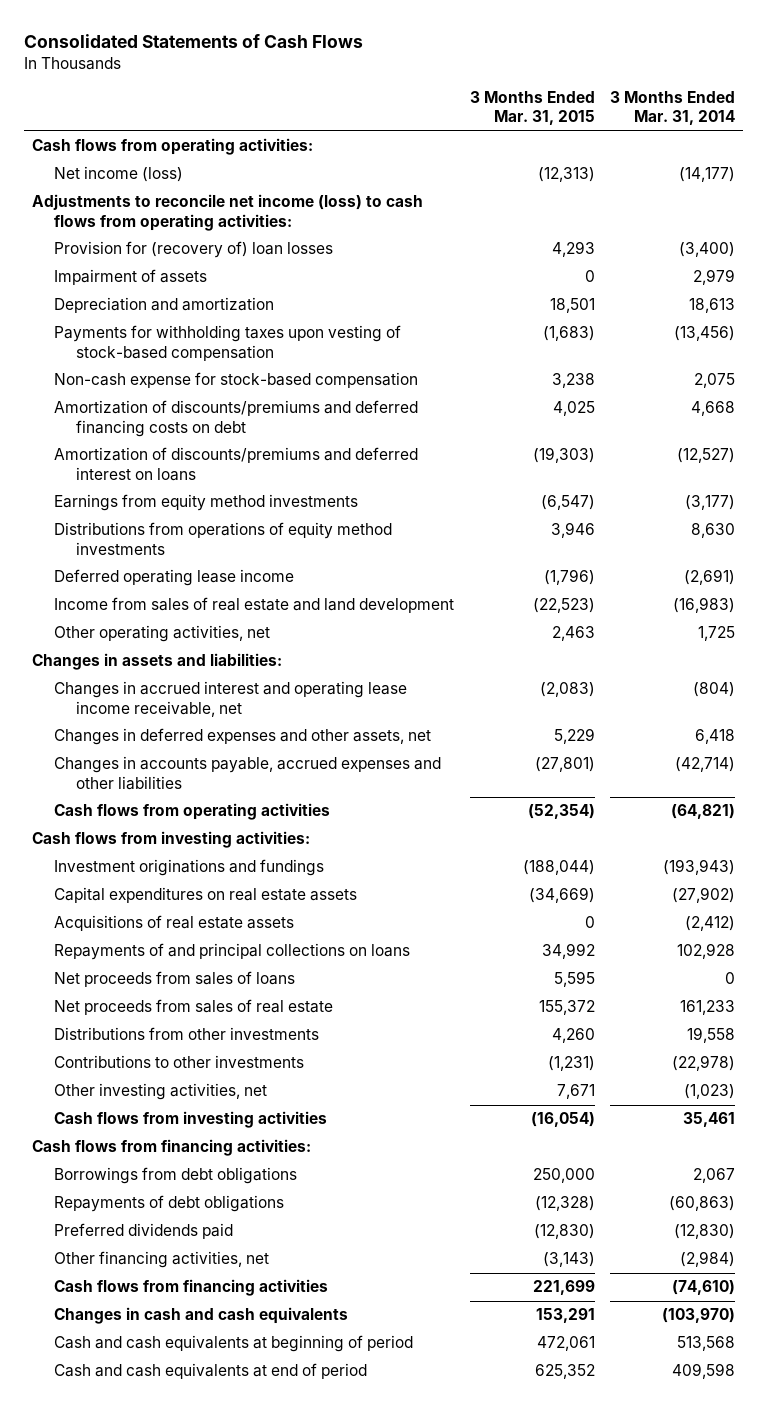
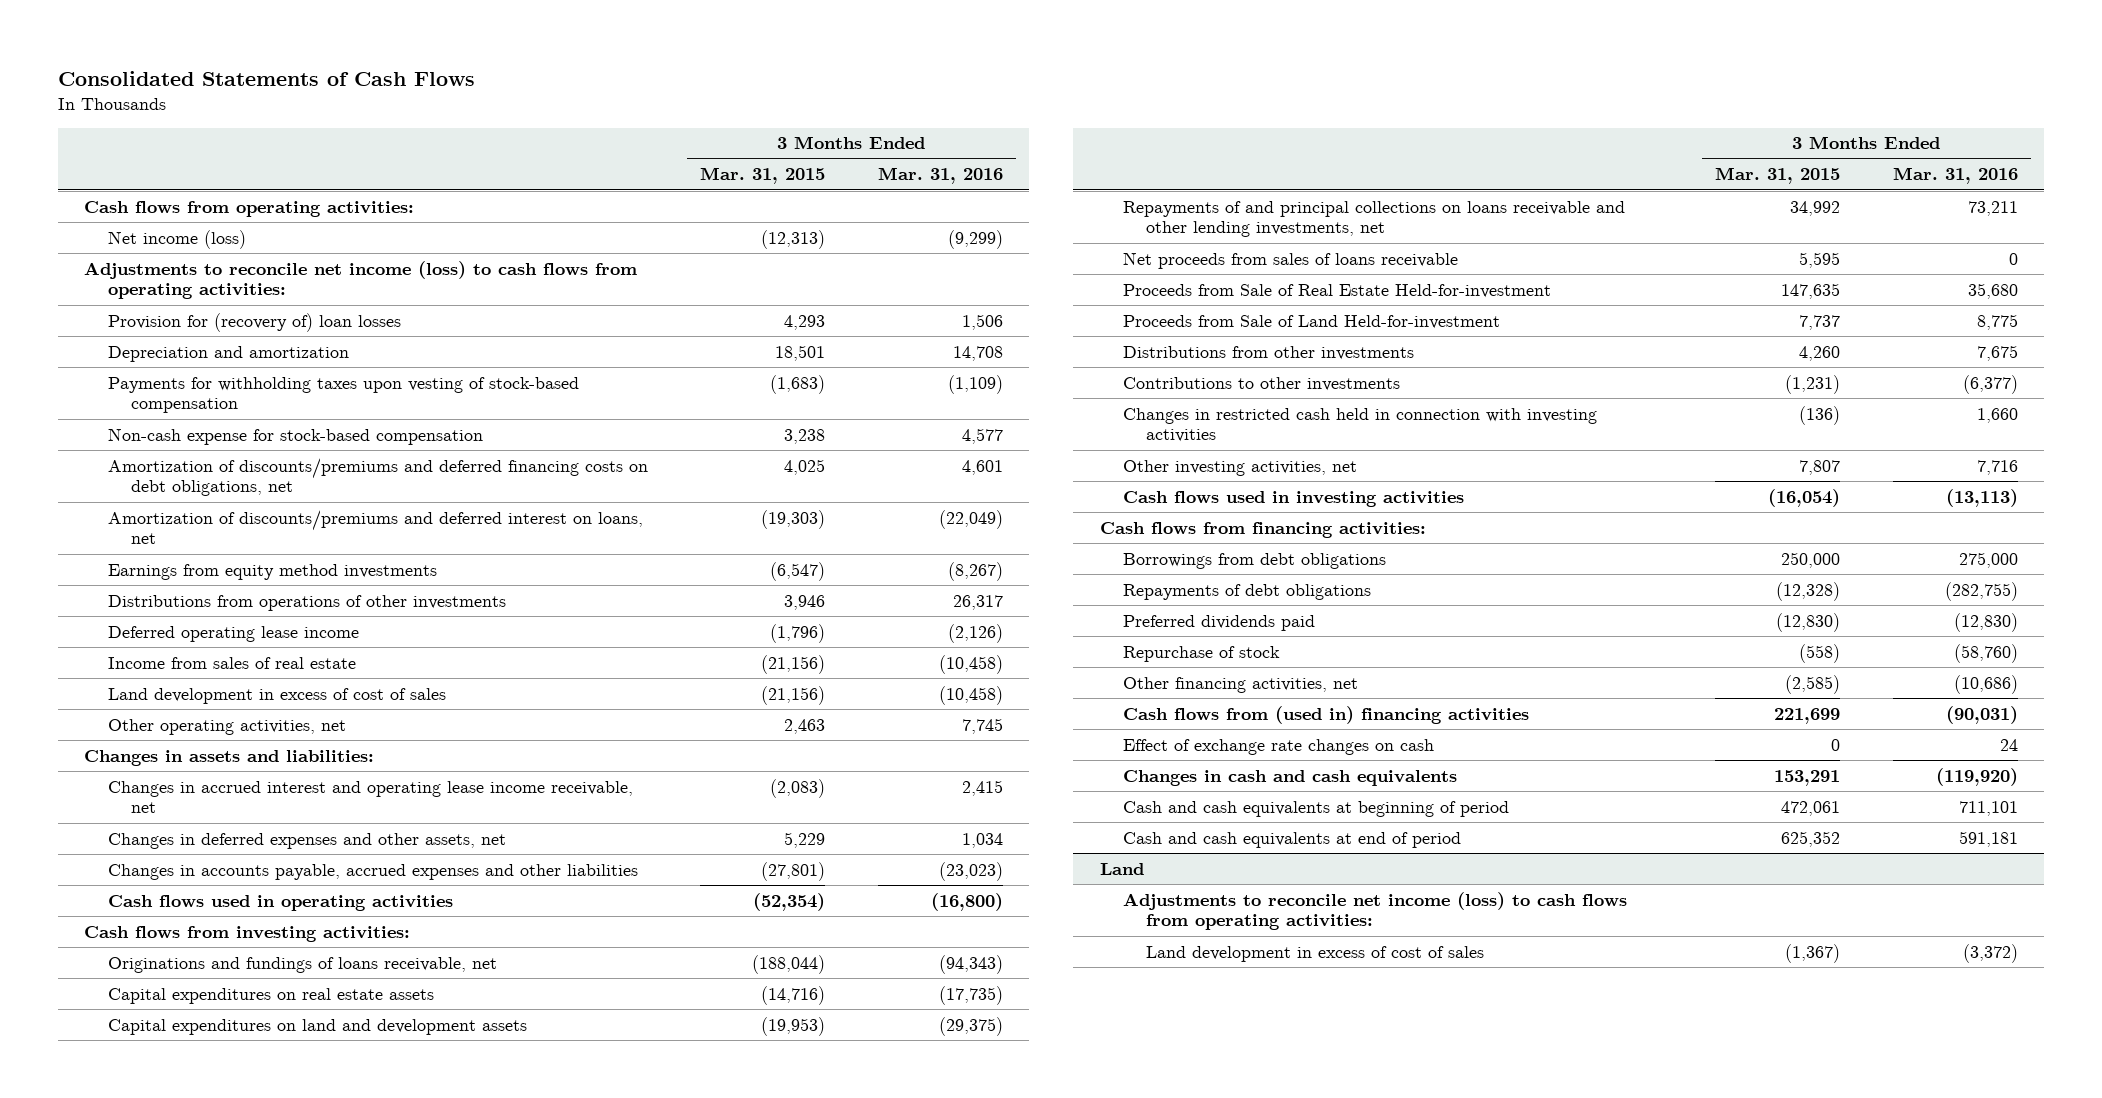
[610,91,736,126] 3 Months Ended Mar. 31, 2014 -> none
none -> [877,167,1003,185] Mar. 31, 2016
[54,269,208,286] Impairment of assets -> none
[54,400,419,437] Amortization of discounts/premiums and deferred financing costs on debt -> [107,457,648,497] Amortization of discounts/premiums and deferred financing costs on debt obligations, net
[54,447,419,481] Amortization of discounts/premiums and deferred interest on loans -> [107,509,643,545] Amortization of discounts/premiums and deferred interest on loans, net
[54,522,393,555] Distributions from operations of equity method investments -> [107,594,506,611] Distributions from operations of other investments
[54,597,455,614] Income from sales of real estate and land development -> [107,656,356,669] Income from sales of real estate
[532,598,595,614] (22,523) -> [761,654,826,674] (21,156)
none -> [107,687,446,704] Land development in excess of cost of sales
[54,803,331,821] Cash flows from operating activities -> [107,894,453,911] Cash flows used in operating activities
[54,915,295,932] Acquisitions of real estate assets -> none
[54,999,334,1016] Net proceeds from sales of real estate -> none
[54,859,325,877] Investment originations and fundings -> [107,956,497,973] Originations and fundings of loans receivable, net
[528,887,595,904] (34,669) -> [761,985,826,1005] (14,716)
none -> [107,1018,527,1035] Capital expenditures on land and development assets
[54,943,411,961] Repayments of and principal collections on loans -> [1122,200,1625,238] Repayments of and principal collections on loans receivable and other lending investments, net
[54,971,296,988] Net proceeds from sales of loans -> [1122,251,1458,269] Net proceeds from sales of loans receivable
none -> [1122,283,1551,298] Proceeds from Sale of Real Estate Held-for-investment
none -> [1122,314,1500,329] Proceeds from Sale of Land Held-for-investment
none -> [1122,407,1597,443] Changes in restricted cash held in connection with investing activities
[556,1084,595,1100] 7,671 -> [1799,459,1841,475] 7,807
[54,1111,328,1129] Cash flows from investing activities -> [1122,490,1464,507] Cash flows used in investing activities
none -> [1122,645,1280,662] Repurchase of stock
[542,1252,595,1268] (3,143) -> [1785,674,1841,694] (2,585)
[54,1279,329,1297] Cash flows from financing activities -> [1122,705,1529,724] Cash flows from (used in) financing activities
none -> [1122,738,1434,755] Effect of exchange rate changes on cash
none -> [1099,862,1144,875] Land
none -> [1122,891,1627,931] Adjustments to reconcile net income (loss) to cash flows from operating activities:
none -> [1145,945,1484,962] Land development in excess of cost of sales

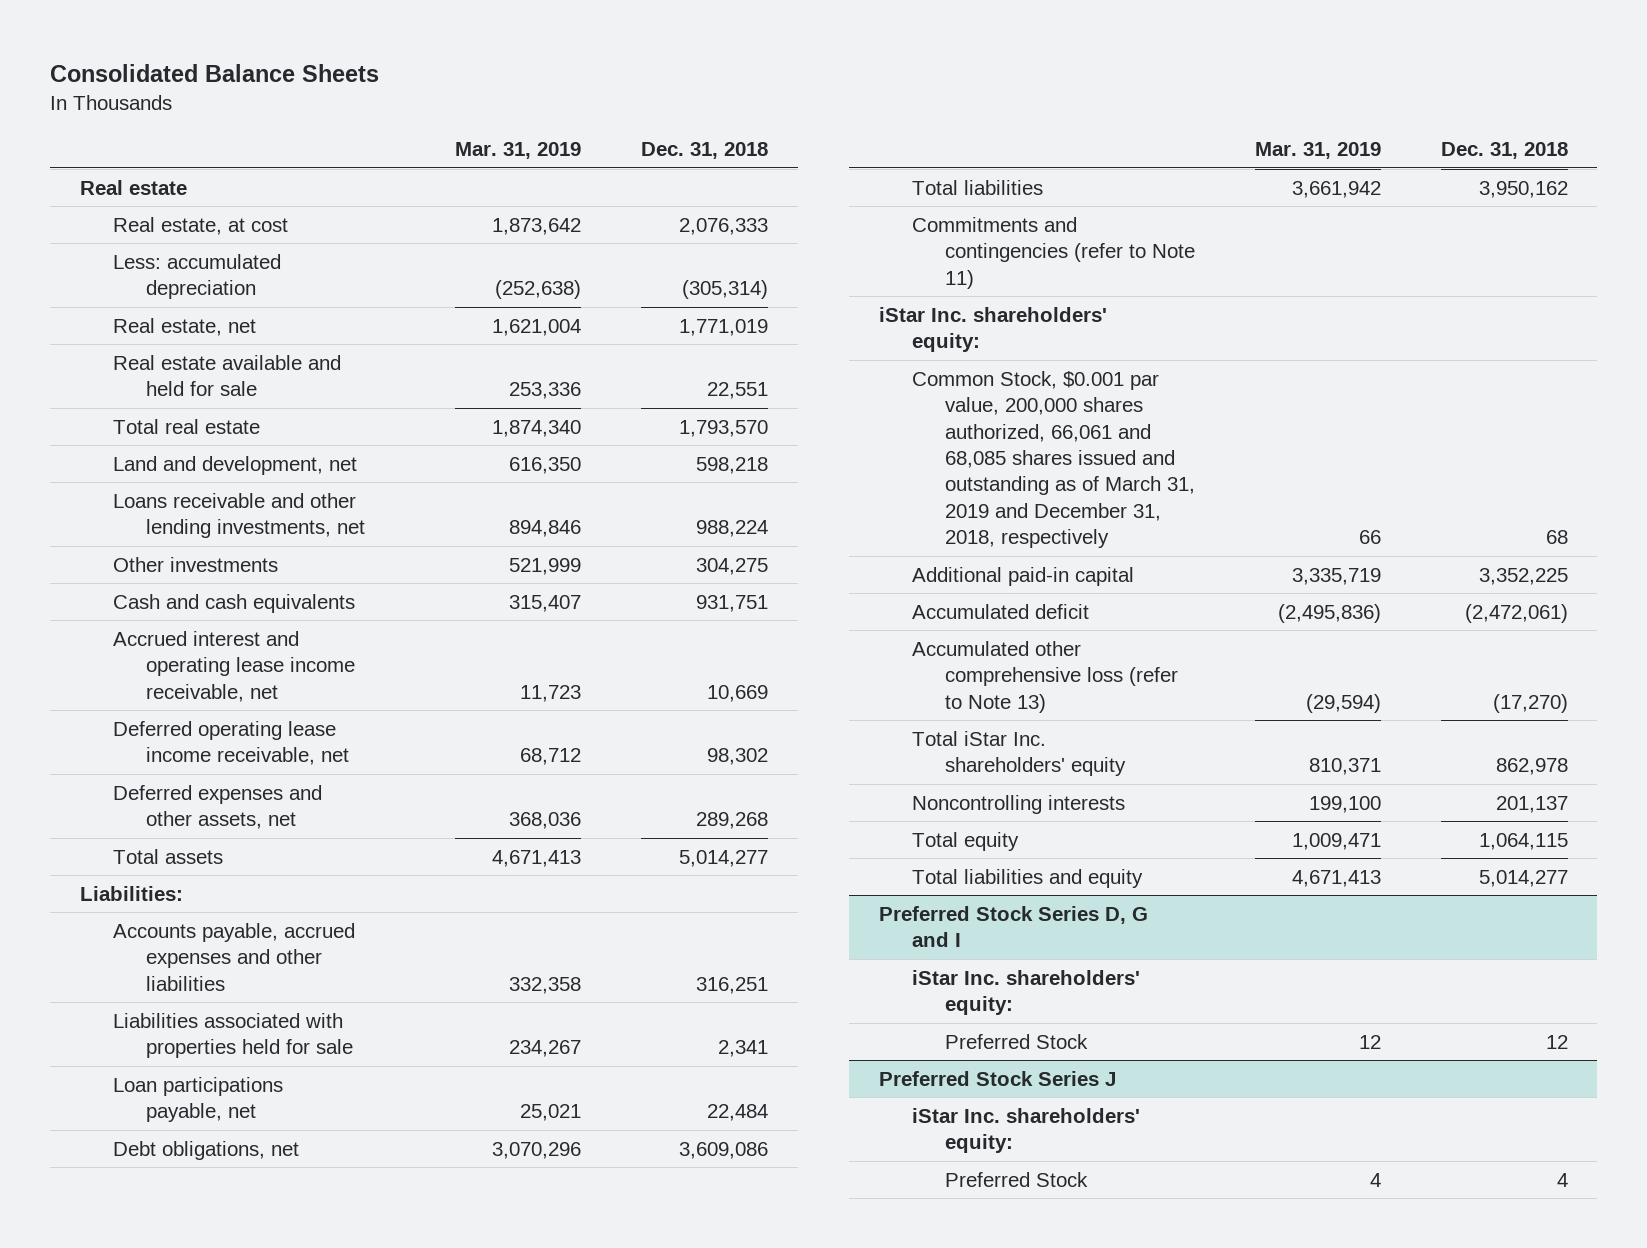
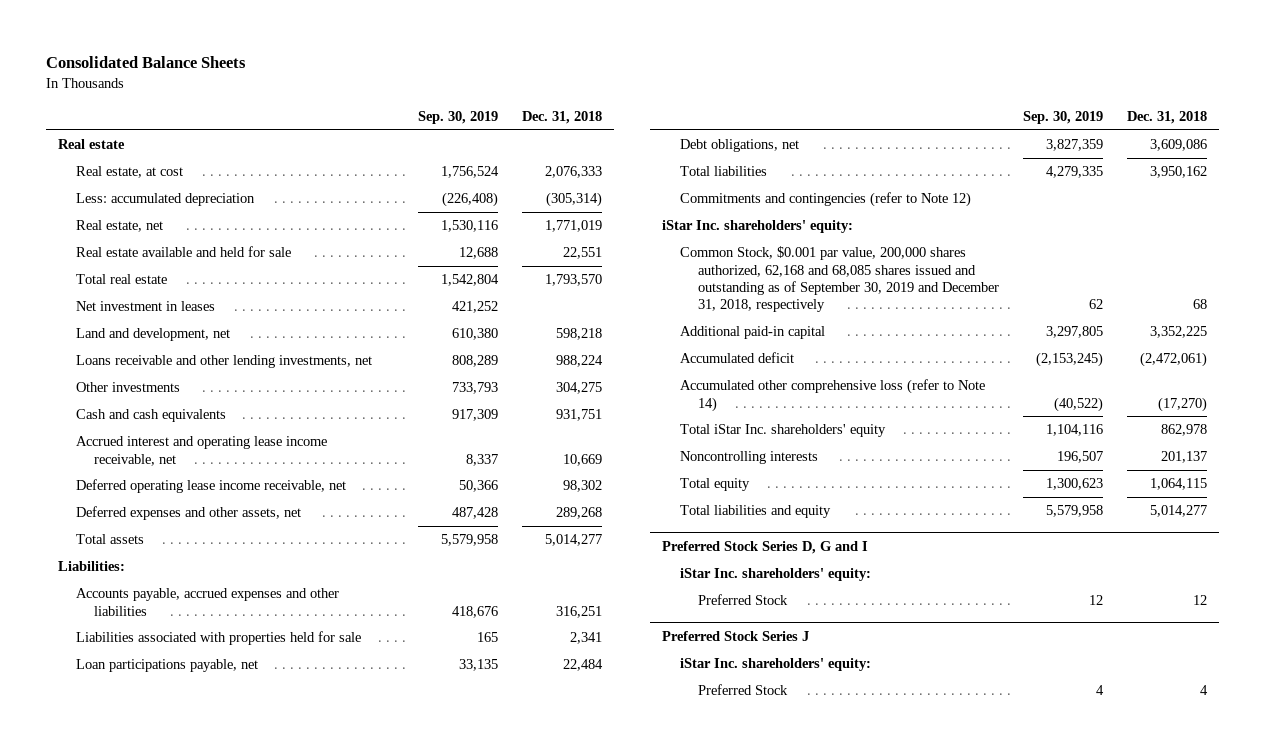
[455,142,582,160] Mar. 31, 2019 -> none
none -> [418,111,499,125] Sep. 30, 2019
none -> [75,301,215,312] Net investment in leases
[912,216,1196,289] Commitments and contingencies (refer to Note 11) -> [680,192,972,208] Commitments and contingencies (refer to Note 12)
[912,370,1196,549] Common Stock, $0.001 par value, 200,000 shares authorized, 66,061 and 68,085 shares issued and outstanding as of March 31, 2019 and December 31, 2018, respectively -> [680,246,1000,313] Common Stock, $0.001 par value, 200,000 shares authorized, 62,168 and 68,085 shares issued and outstanding as of September 30, 2019 and December 31, 2018, respectively
[912,640,1179,713] Accumulated other comprehensive loss (refer to Note 13) -> [680,379,986,412] Accumulated other comprehensive loss (refer to Note 14)

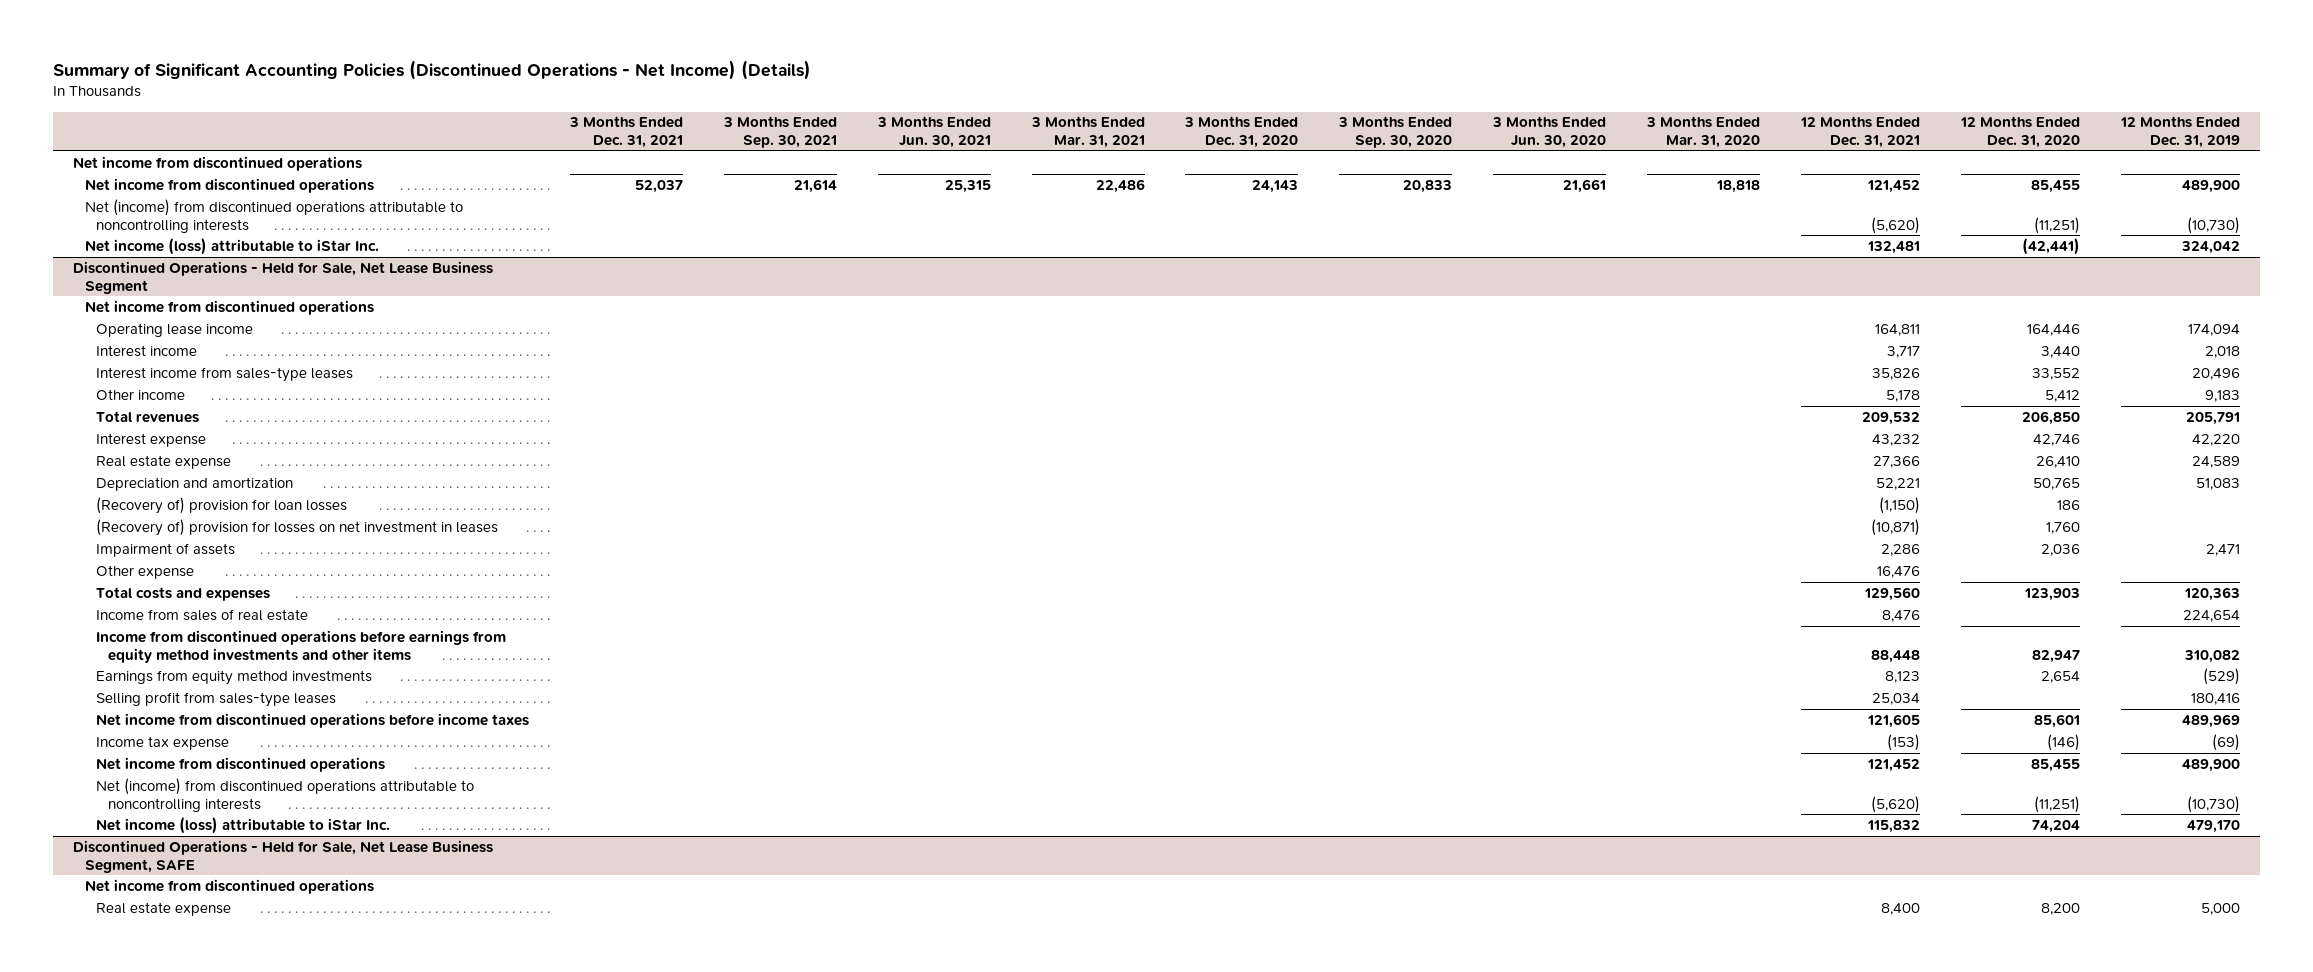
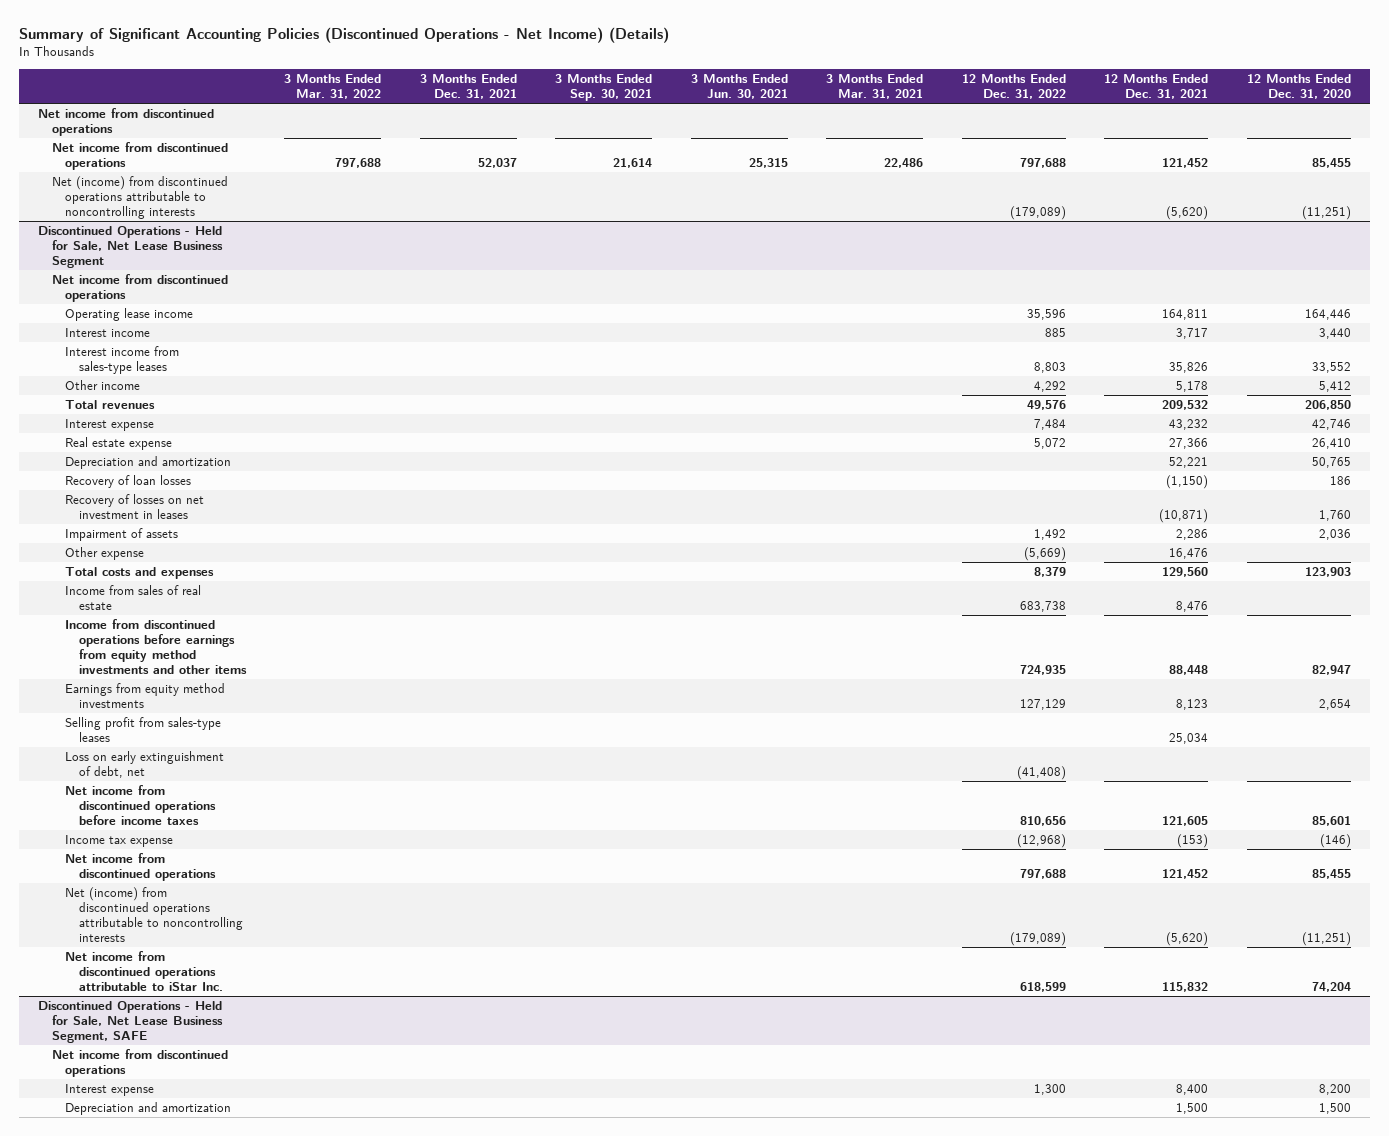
[1184,116,1299,149] 3 Months Ended Dec. 31, 2020 -> none
[1338,116,1453,149] 3 Months Ended Sep. 30, 2020 -> none
[1492,116,1607,149] 3 Months Ended Jun. 30, 2020 -> none
[1646,116,1761,149] 3 Months Ended Mar. 31, 2020 -> none
[2119,116,2240,149] 12 Months Ended Dec. 31, 2019 -> none
none -> [284,74,382,100] 3 Months Ended Mar. 31, 2022
none -> [961,74,1066,100] 12 Months Ended Dec. 31, 2022
[84,237,379,255] Net income (loss) attributable to iStar Inc. -> none
[96,496,348,514] (Recovery of) provision for loan losses -> [65,474,192,488] Recovery of loan losses
[96,518,499,536] (Recovery of) provision for losses on net investment in leases -> [65,493,205,519] Recovery of losses on net investment in leases
none -> [65,750,225,778] Loss on early extinguishment of debt, net
[96,816,391,834] Net income (loss) attributable to iStar Inc. -> [65,950,223,992] Net income from discontinued operations attributable to iStar Inc.
[96,901,232,916] Real estate expense -> [65,1083,155,1096] Interest expense
none -> [65,1101,232,1115] Depreciation and amortization

